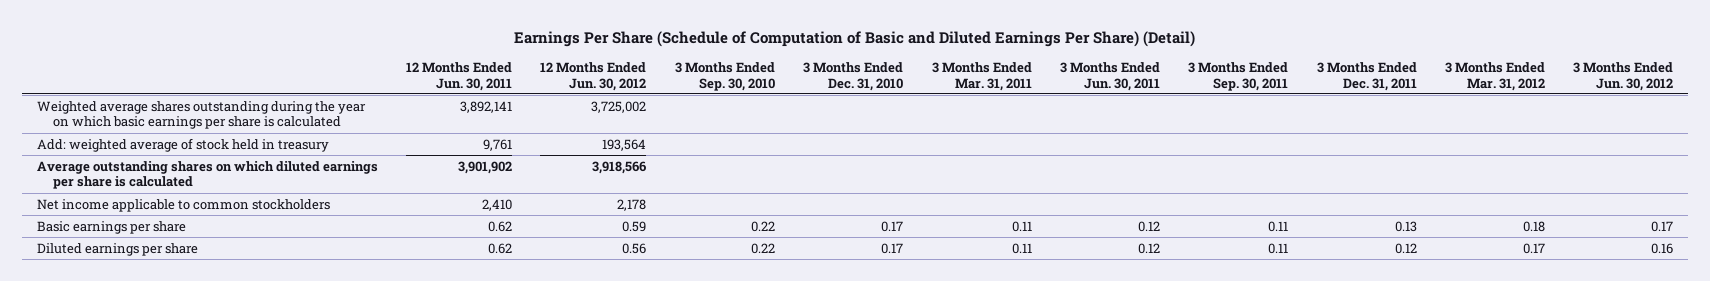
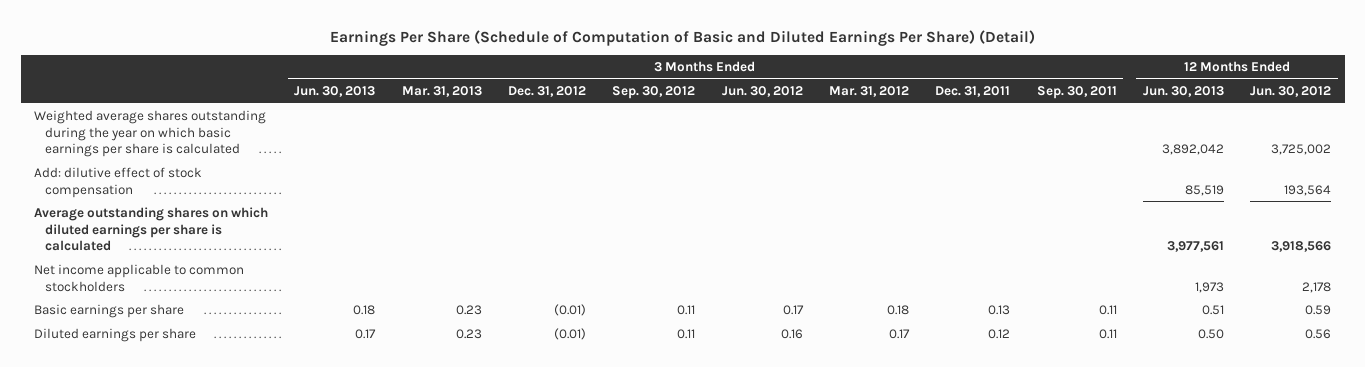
[406,62,513,91] 12 Months Ended Jun. 30, 2011 -> none
[674,62,775,91] 3 Months Ended Sep. 30, 2010 -> none
[803,62,904,91] 3 Months Ended Dec. 31, 2010 -> none
[931,62,1032,91] 3 Months Ended Mar. 31, 2011 -> none
[1059,62,1160,91] 3 Months Ended Jun. 30, 2011 -> none
none -> [294,86,376,98] Jun. 30, 2013
none -> [401,86,482,98] Mar. 31, 2013
none -> [507,86,586,98] Dec. 31, 2012
none -> [612,86,696,100] Sep. 30, 2012
none -> [1143,86,1225,98] Jun. 30, 2013
[36,137,329,152] Add: weighted average of stock held in treasury -> [33,167,202,198] Add: dilutive effect of stock compensation

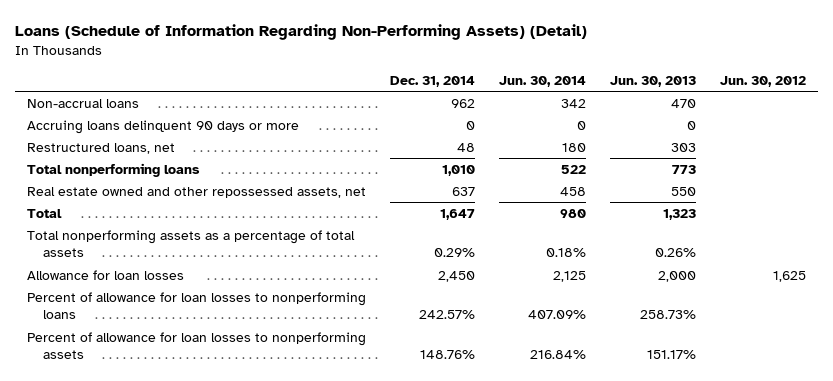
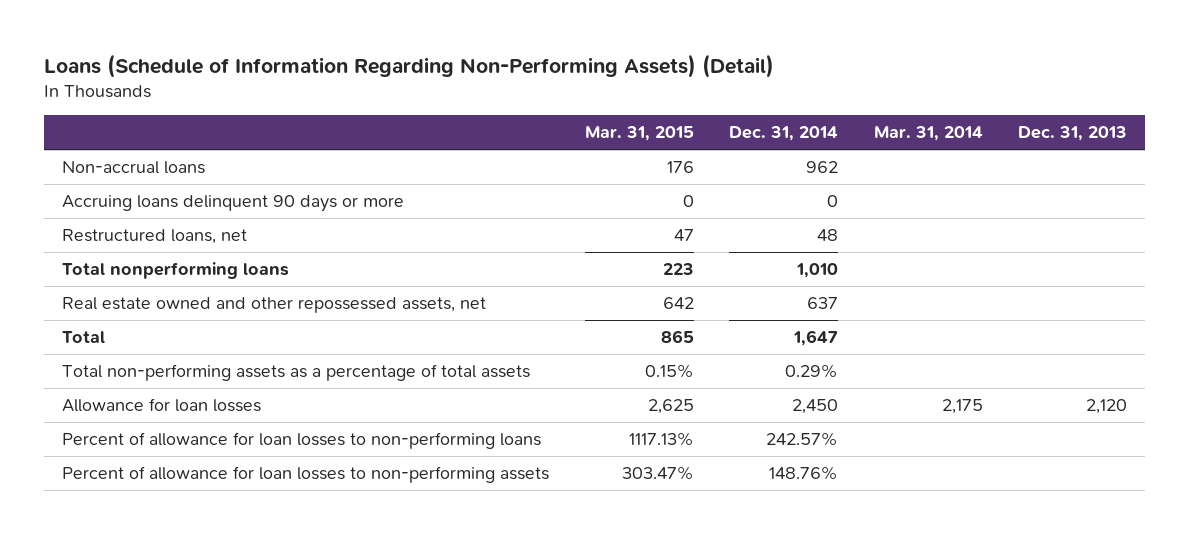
[499,76,587,88] Jun. 30, 2014 -> none
[610,76,697,88] Jun. 30, 2013 -> none
[720,76,807,88] Jun. 30, 2012 -> none
none -> [584,126,694,142] Mar. 31, 2015
none -> [873,126,983,142] Mar. 31, 2014
none -> [1017,126,1127,142] Dec. 31, 2013
[26,229,355,258] Total nonperforming assets as a percentage of total assets -> [62,364,531,382] Total non-performing assets as a percentage of total assets
[26,291,366,320] Percent of allowance for loan losses to nonperforming loans -> [62,432,542,450] Percent of allowance for loan losses to non-performing loans
[26,331,366,360] Percent of allowance for loan losses to nonperforming assets -> [62,466,550,484] Percent of allowance for loan losses to non-performing assets

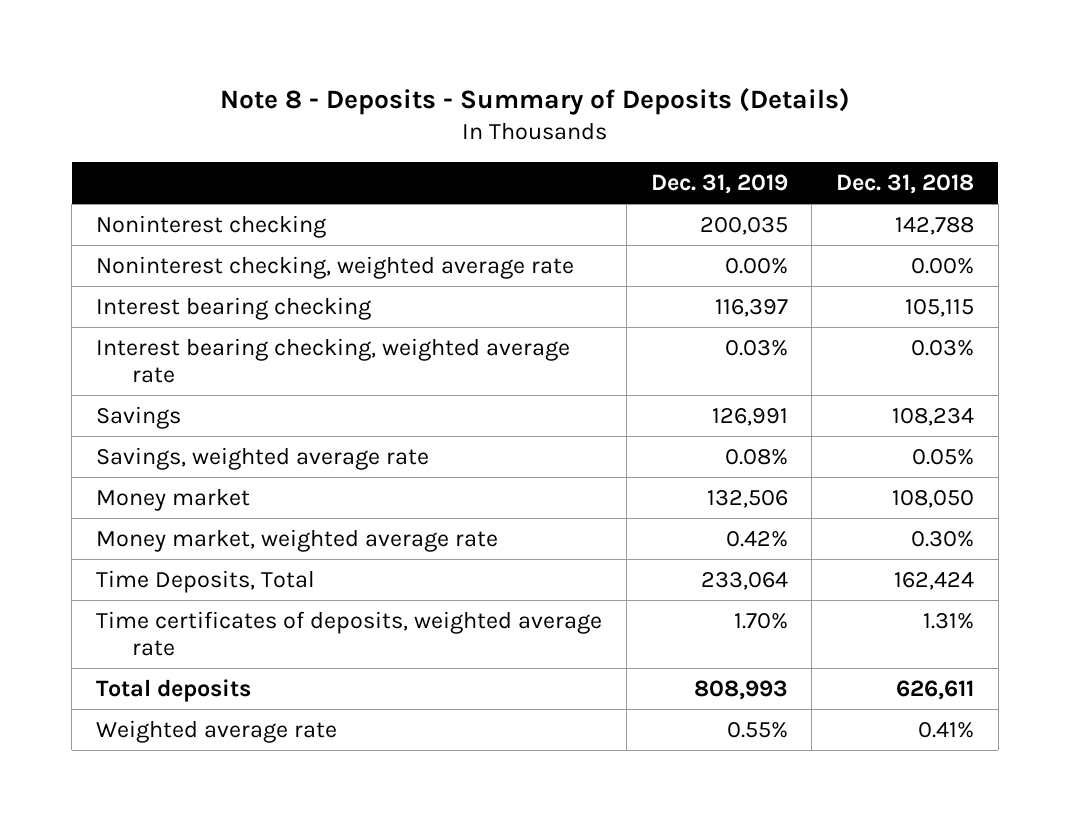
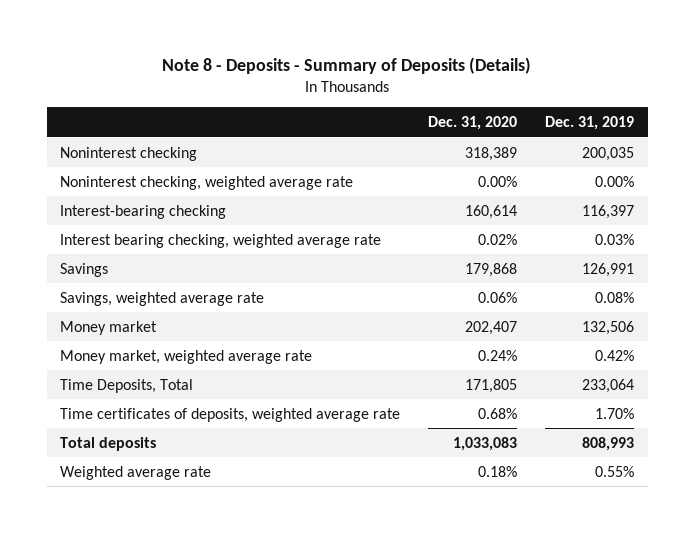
[836,174,975,195] Dec. 31, 2018 -> none
none -> [428,115,518,130] Dec. 31, 2020
[95,296,371,320] Interest bearing checking -> [60,204,227,219] Interest-bearing checking

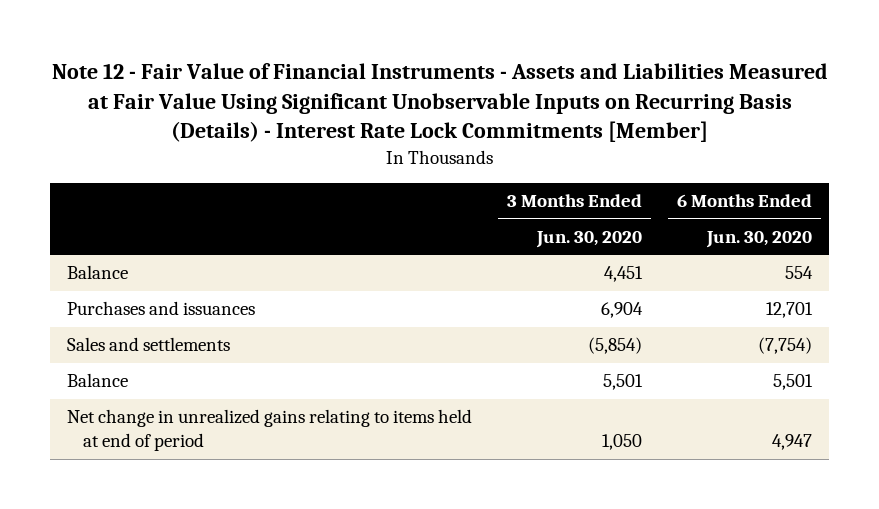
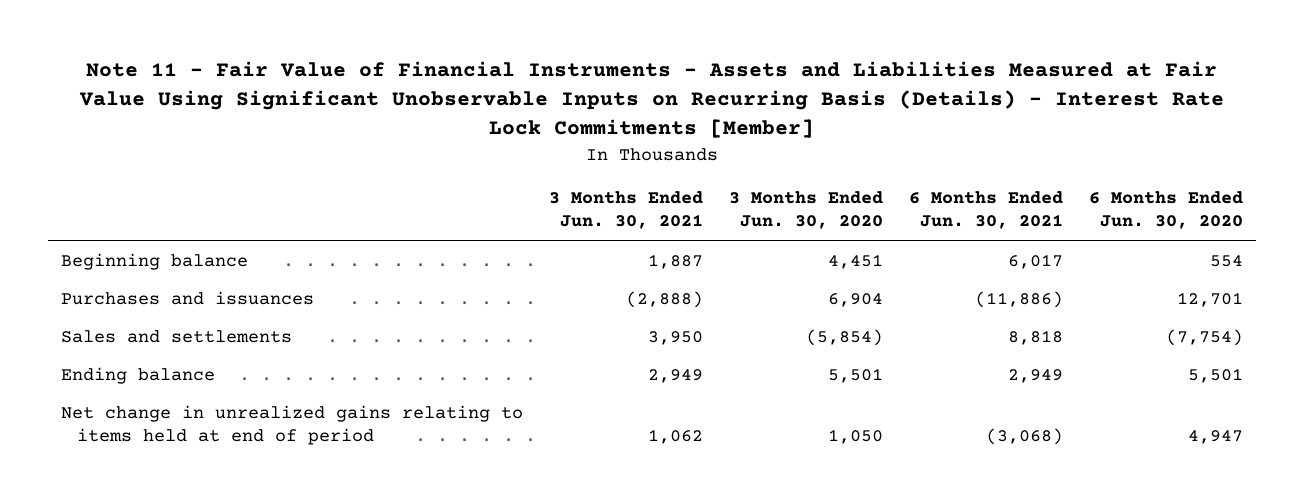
[51,63,828,143] Note 12 - Fair Value of Financial Instruments - Assets and Liabilities Measured at Fair Value Using Significant Unobservable Inputs on Recurring Basis (Details) - Interest Rate Lock Commitments [Member] -> [78,61,1224,139] Note 11 - Fair Value of Financial Instruments - Assets and Liabilities Measured at Fair Value Using Significant Unobservable Inputs on Recurring Basis (Details) - Interest Rate Lock Commitments [Member]
none -> [548,190,703,230] 3 Months Ended Jun. 30, 2021
none -> [909,190,1064,230] 6 Months Ended Jun. 30, 2021
[67,265,129,280] Balance -> [60,252,248,270] Beginning balance
[67,373,129,388] Balance -> [60,366,215,384] Ending balance

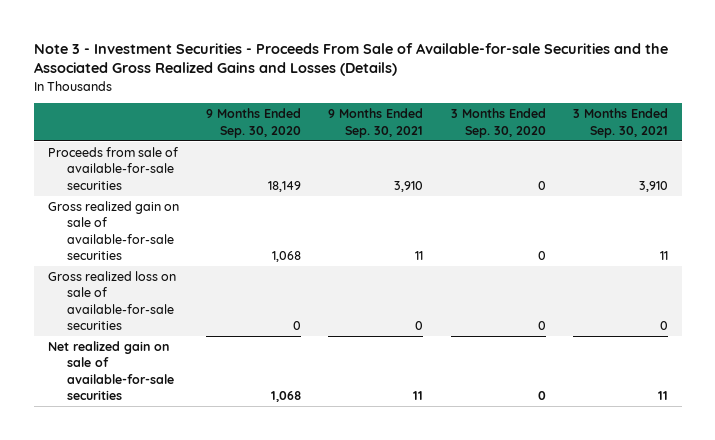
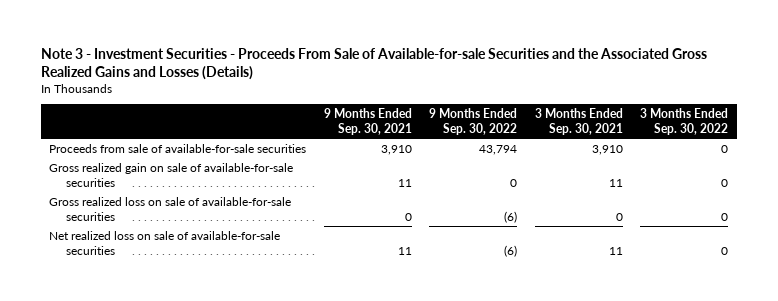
[205,108,301,138] 9 Months Ended Sep. 30, 2020 -> none
[450,108,546,138] 3 Months Ended Sep. 30, 2020 -> none
none -> [429,108,518,135] 9 Months Ended Sep. 30, 2022
none -> [640,108,729,135] 3 Months Ended Sep. 30, 2022
[47,341,175,401] Net realized gain on sale of available-for-sale securities -> [49,230,281,255] Net realized loss on sale of available-for-sale securities

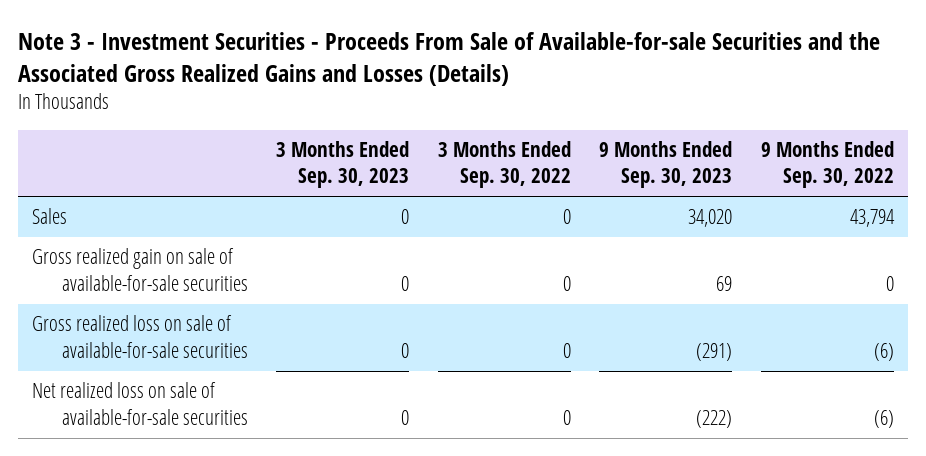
[323,108,412,135] 9 Months Ended Sep. 30, 2021 -> none
[534,108,623,135] 3 Months Ended Sep. 30, 2021 -> none
none -> [276,140,410,189] 3 Months Ended Sep. 30, 2023
none -> [599,140,733,189] 9 Months Ended Sep. 30, 2023
[49,143,307,153] Proceeds from sale of available-for-sale securities -> [32,208,68,225] Sales

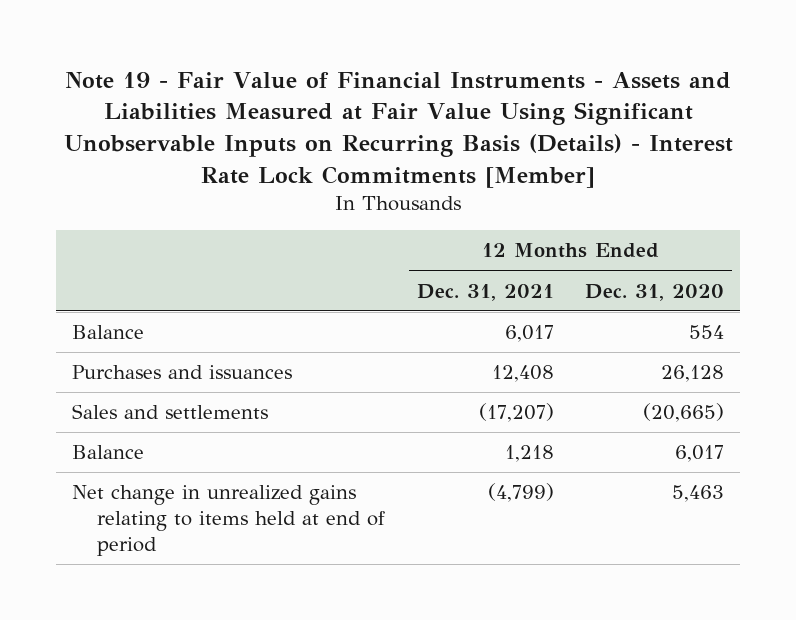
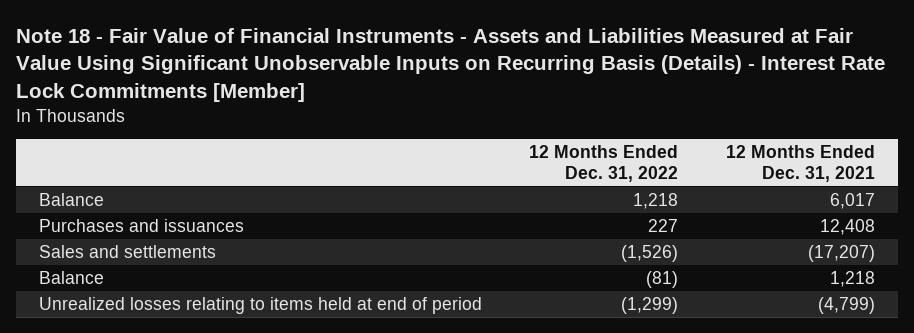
[64,71,734,188] Note 19 - Fair Value of Financial Instruments - Assets and Liabilities Measured at Fair Value Using Significant Unobservable Inputs on Recurring Basis (Details) - Interest Rate Lock Commitments [Member] -> [15,28,885,102] Note 18 - Fair Value of Financial Instruments - Assets and Liabilities Measured at Fair Value Using Significant Unobservable Inputs on Recurring Basis (Details) - Interest Rate Lock Commitments [Member]
[585,283,725,301] Dec. 31, 2020 -> none
none -> [529,145,679,182] 12 Months Ended Dec. 31, 2022
[71,485,386,557] Net change in unrealized gains relating to items held at end of period -> [39,296,483,314] Unrealized losses relating to items held at end of period

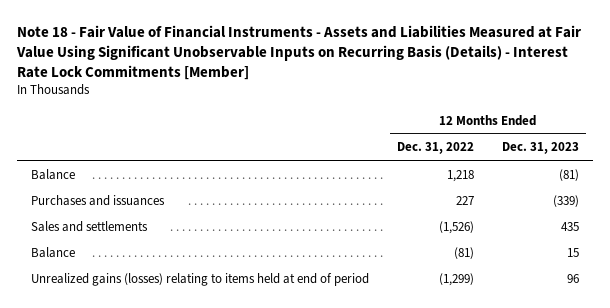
[725,145,875,182] 12 Months Ended Dec. 31, 2021 -> none
none -> [502,142,580,155] Dec. 31, 2023
[39,296,483,314] Unrealized losses relating to items held at end of period -> [30,272,369,286] Unrealized gains (losses) relating to items held at end of period

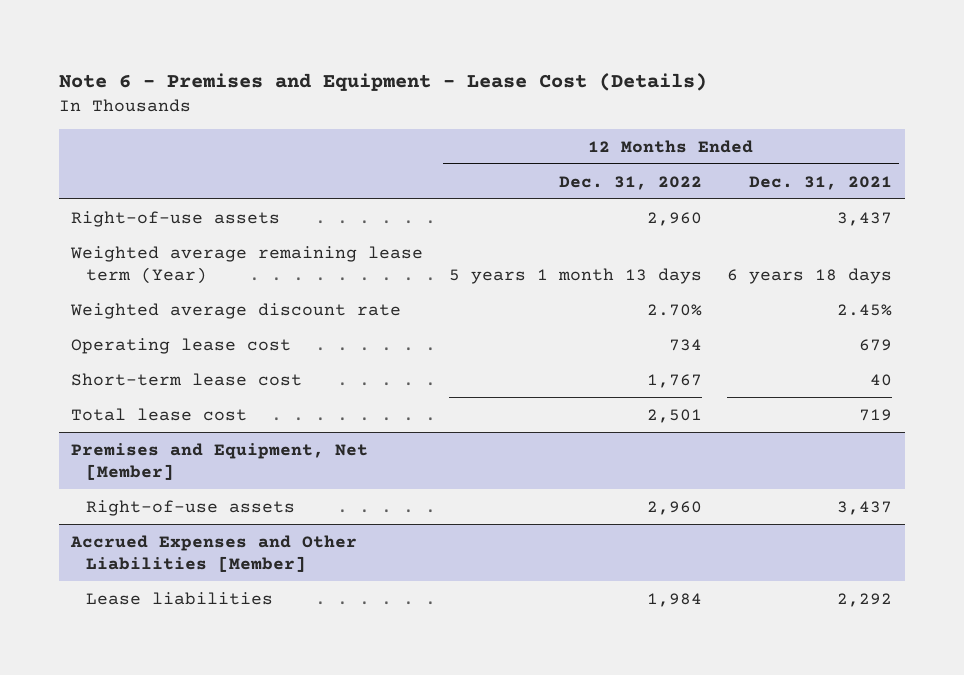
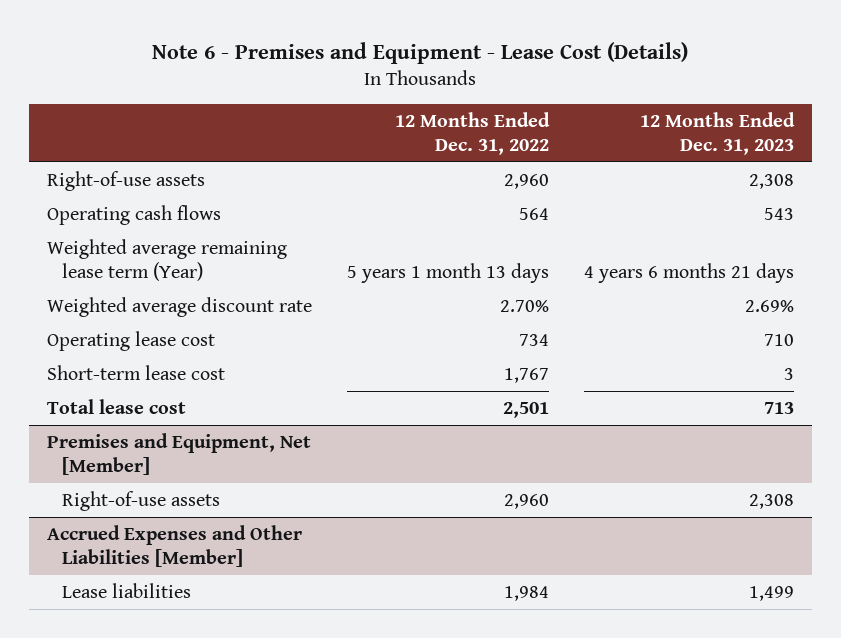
[749,175,893,190] Dec. 31, 2021 -> none
none -> [640,112,796,156] 12 Months Ended Dec. 31, 2023
none -> [46,204,221,225] Operating cash flows

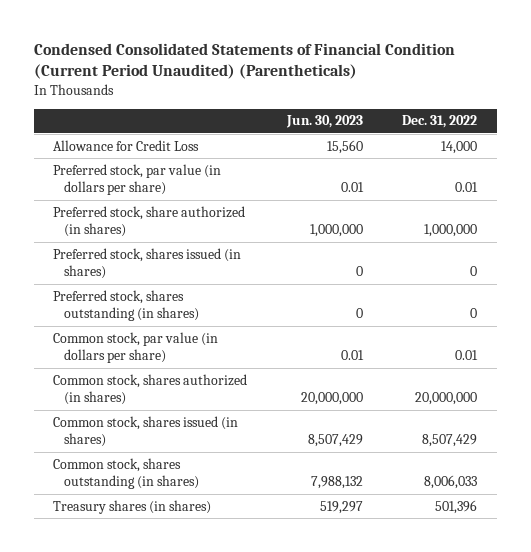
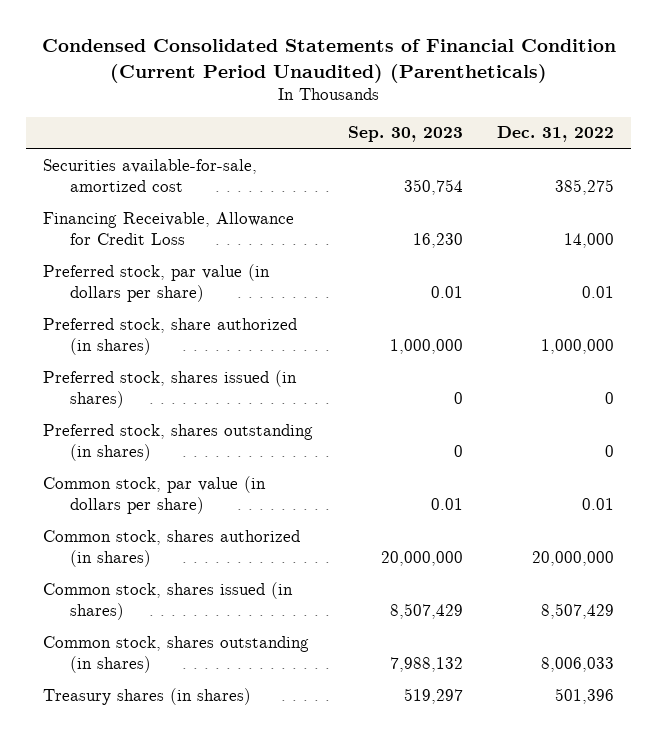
[285,115,363,129] Jun. 30, 2023 -> none
none -> [347,126,463,143] Sep. 30, 2023
none -> [43,158,258,192] Securities available-for-sale, amortized cost
[53,139,200,151] Allowance for Credit Loss -> [43,211,295,245] Financing Receivable, Allowance for Credit Loss

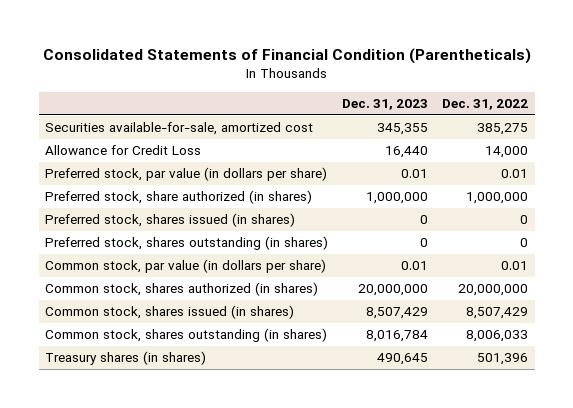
[41,38,616,83] Condensed Consolidated Statements of Financial Condition (Current Period Unaudited) (Parentheticals) -> [42,47,531,64] Consolidated Statements of Financial Condition (Parentheticals)
[347,126,463,143] Sep. 30, 2023 -> none
none -> [342,99,429,111] Dec. 31, 2023
[43,211,295,245] Financing Receivable, Allowance for Credit Loss -> [45,145,202,156] Allowance for Credit Loss

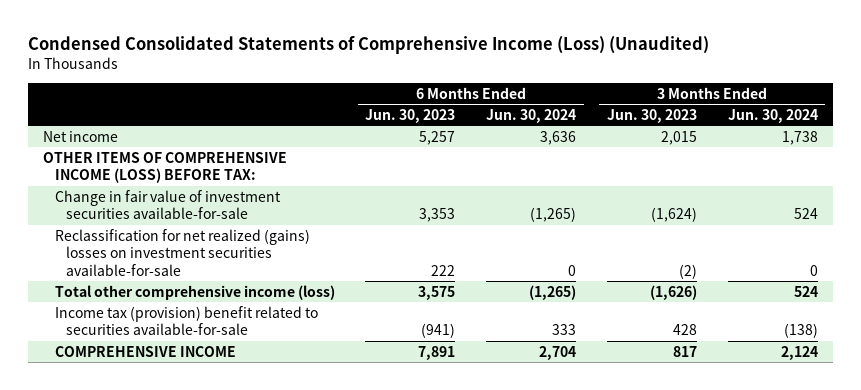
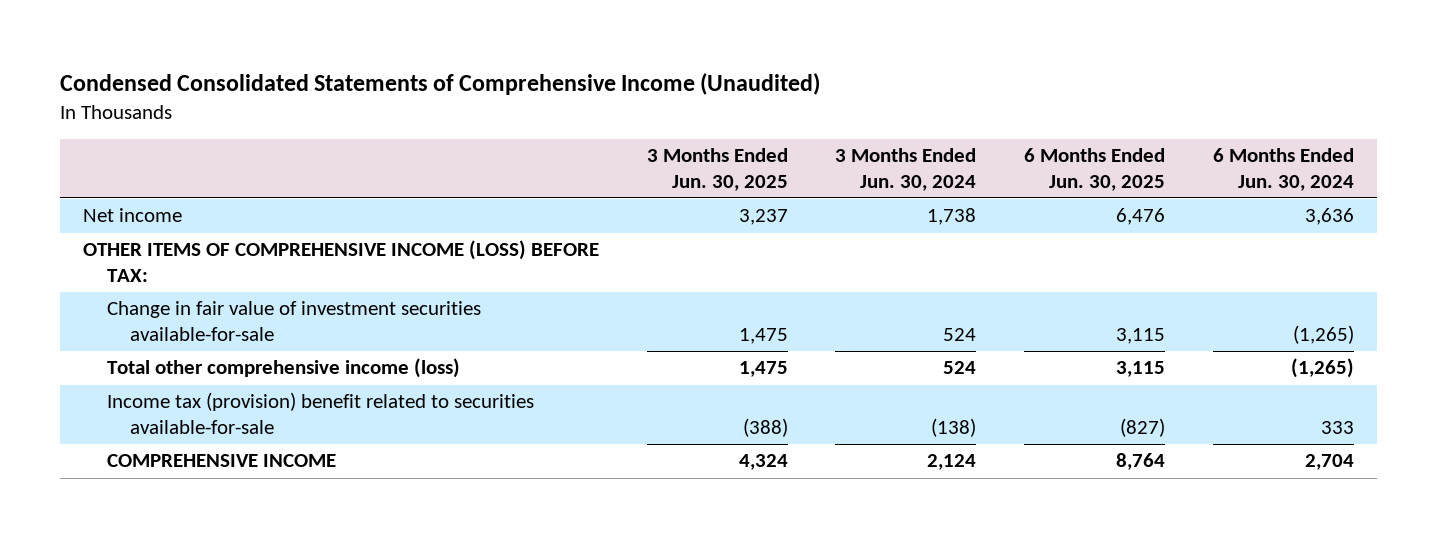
[27,35,709,54] Condensed Consolidated Statements of Comprehensive Income (Loss) (Unaudited) -> [59,73,820,96] Condensed Consolidated Statements of Comprehensive Income (Unaudited)
[365,109,456,124] Jun. 30, 2023 -> none
[606,109,697,124] Jun. 30, 2023 -> none
none -> [646,148,788,191] 3 Months Ended Jun. 30, 2025
none -> [1024,148,1166,191] 6 Months Ended Jun. 30, 2025
[54,228,310,276] Reclassification for net realized (gains) losses on investment securities available-for-sale -> none

